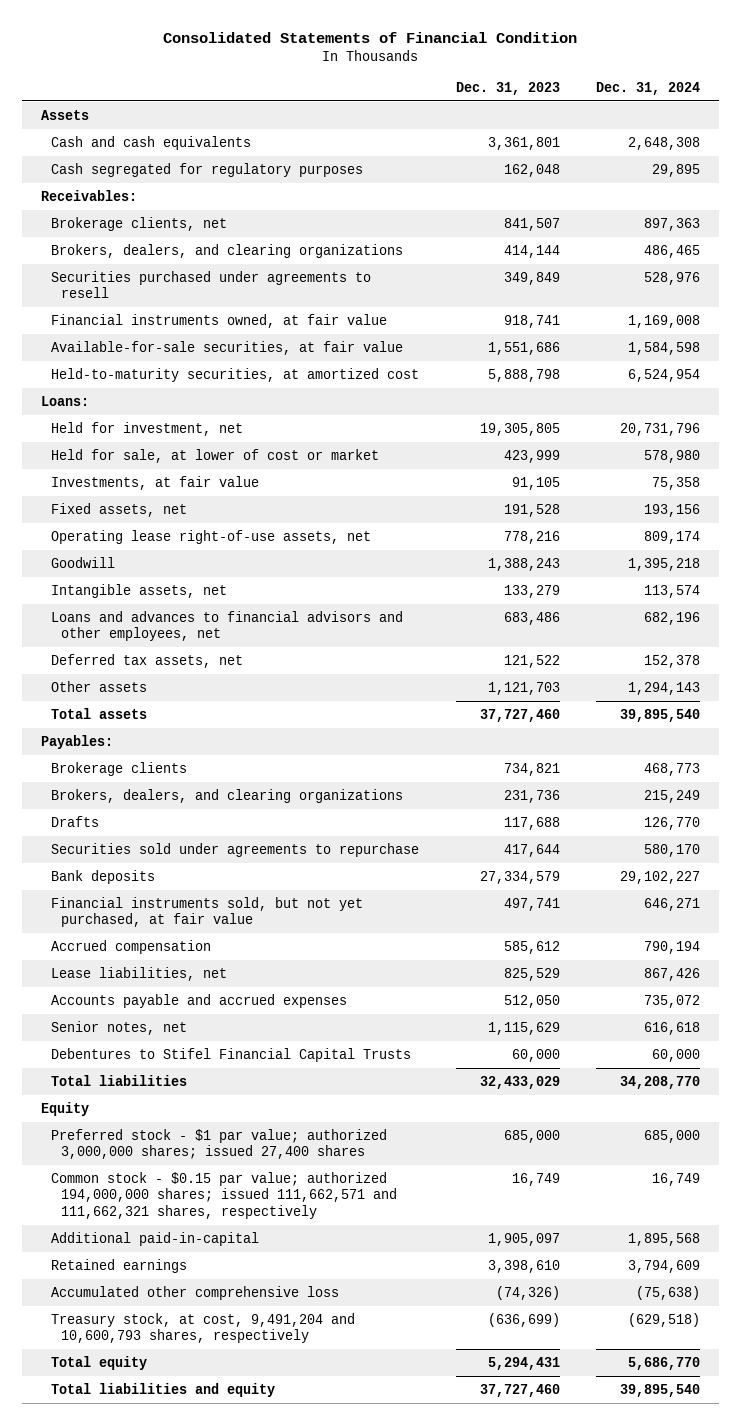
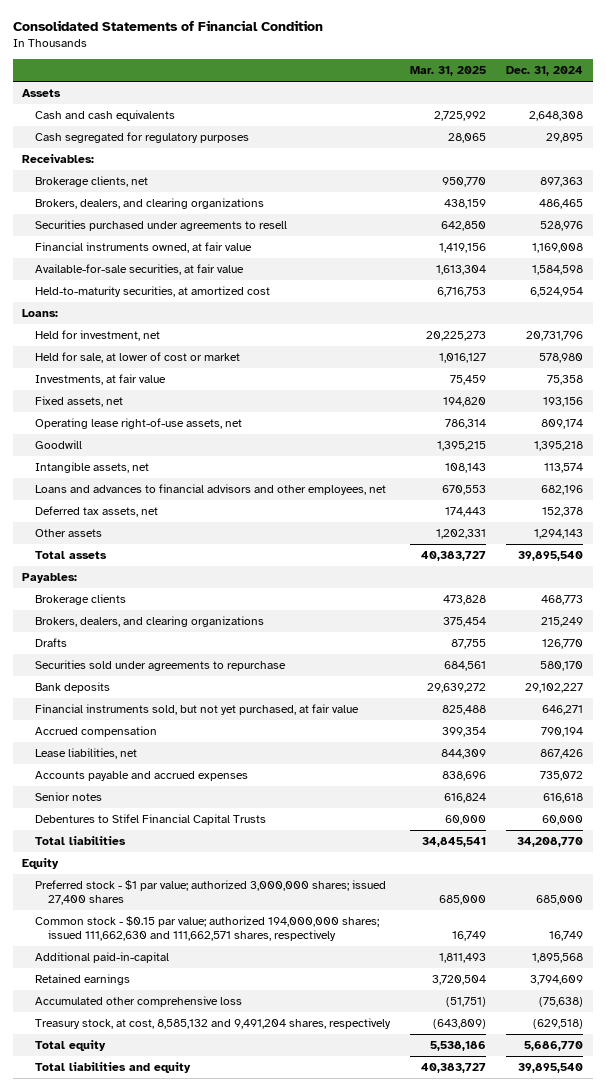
[455,81,560,95] Dec. 31, 2023 -> none
none -> [410,66,487,77] Mar. 31, 2025
[51,1020,188,1035] Senior notes, net -> [35,792,103,802] Senior notes
[51,1171,398,1219] Common stock - $0.15 par value; authorized 194,000,000 shares; issued 111,662,571 and 111,662,321 shares, respectively -> [35,916,380,942] Common stock - $0.15 par value; authorized 194,000,000 shares; issued 111,662,630 and 111,662,571 shares, respectively
[51,1312,356,1344] Treasury stock, at cost, 9,491,204 and 10,600,793 shares, respectively -> [35,1018,392,1030] Treasury stock, at cost, 8,585,132 and 9,491,204 shares, respectively

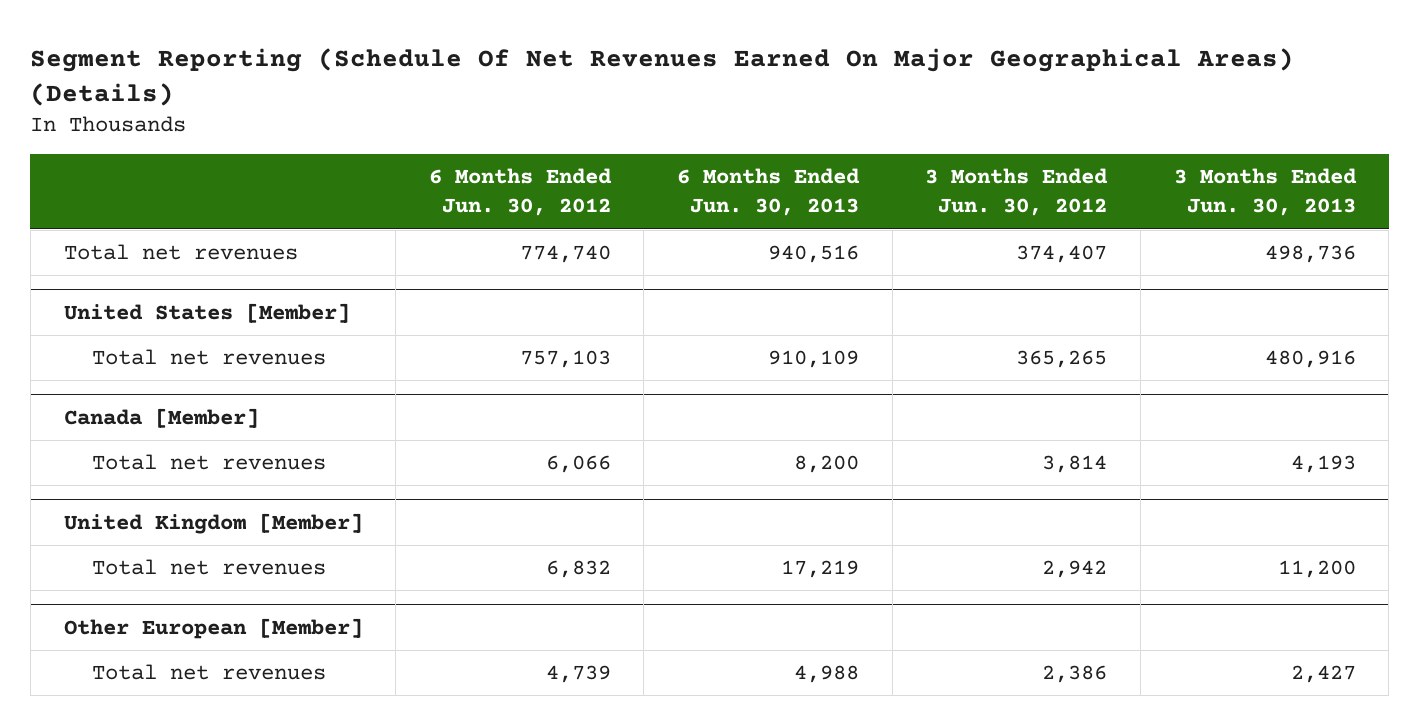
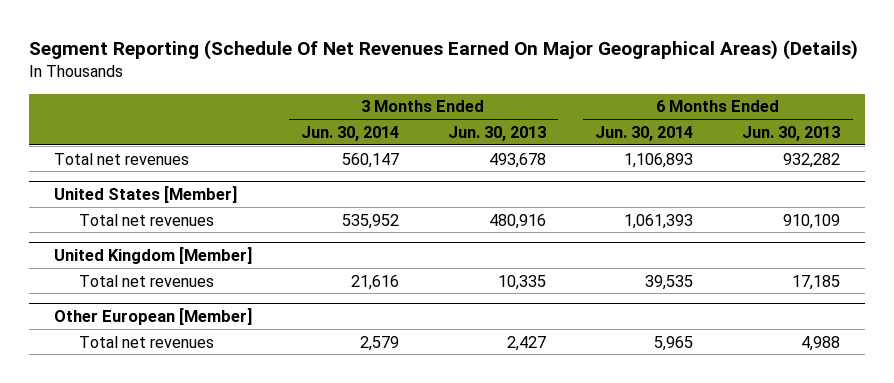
[428,168,612,217] 6 Months Ended Jun. 30, 2012 -> none
[925,168,1109,217] 3 Months Ended Jun. 30, 2012 -> none
none -> [300,125,399,141] Jun. 30, 2014
none -> [595,125,694,141] Jun. 30, 2014
[768,245,860,264] 940,516 -> [783,152,841,168] 932,282
[1264,245,1356,264] 498,736 -> [489,152,547,168] 493,678
[63,407,259,428] Canada [Member] -> none
[92,454,327,471] Total net revenues -> none
[781,560,860,579] 17,219 -> [792,274,841,290] 17,185
[1277,560,1356,579] 11,200 -> [498,274,547,290] 10,335

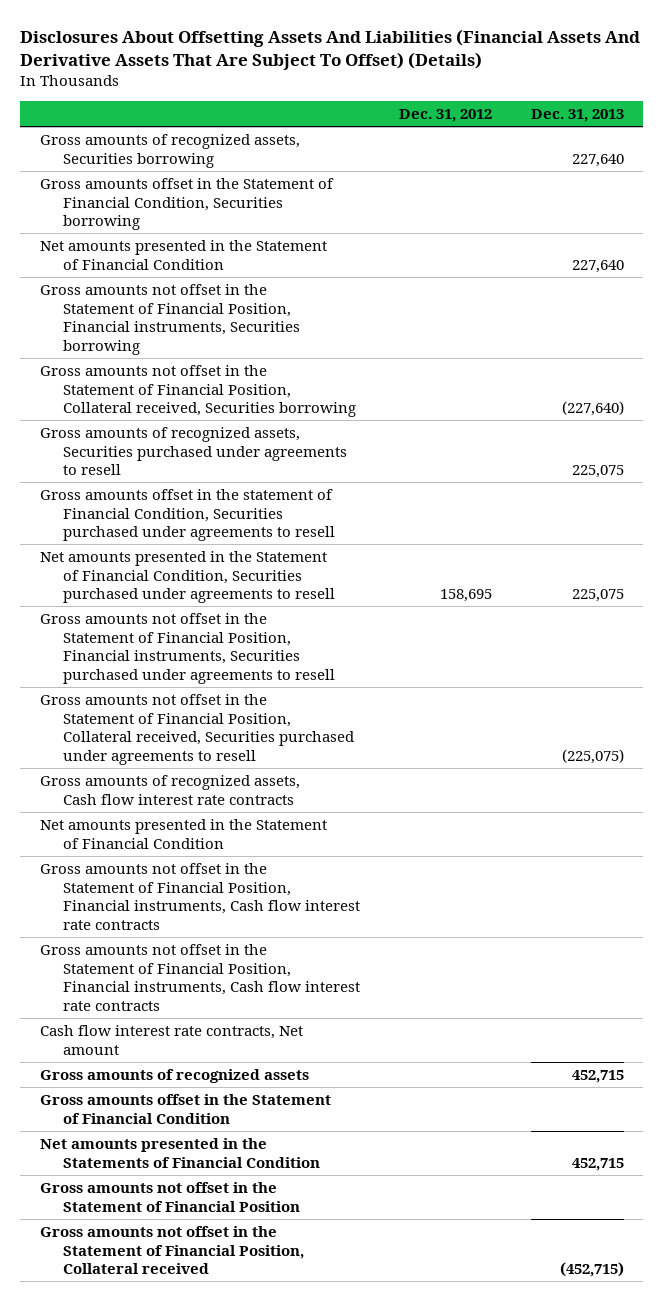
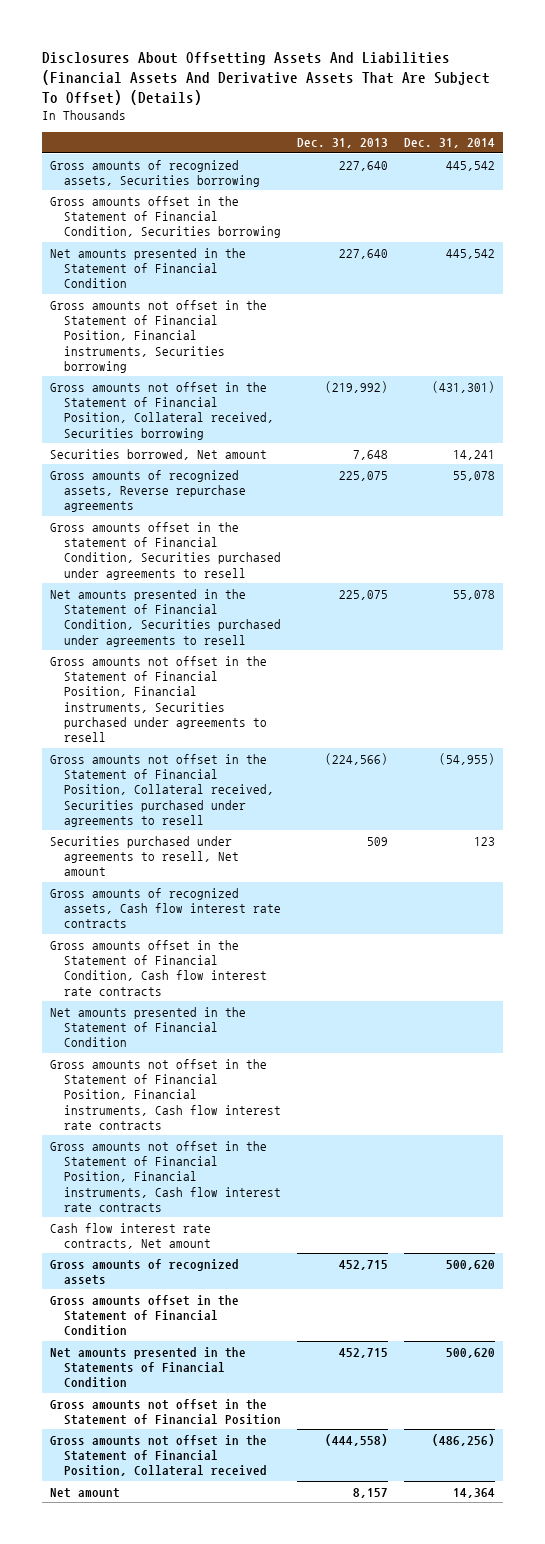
[398,109,492,123] Dec. 31, 2012 -> none
none -> [404,138,496,149] Dec. 31, 2014
[561,401,624,417] (227,640) -> [324,380,388,393] (219,992)
none -> [50,448,268,460] Securities borrowed, Net amount
[39,426,347,476] Gross amounts of recognized assets, Securities purchased under agreements to resell -> [50,469,246,513] Gross amounts of recognized assets, Reverse repurchase agreements
[561,749,624,765] (225,075) -> [324,752,388,765] (224,566)
none -> [50,835,239,877] Securities purchased under agreements to resell, Net amount
none -> [50,939,267,996] Gross amounts offset in the Statement of Financial Condition, Cash flow interest rate contracts
[559,1262,624,1278] (452,715) -> [324,1433,388,1446] (444,558)
none -> [50,1487,121,1498] Net amount

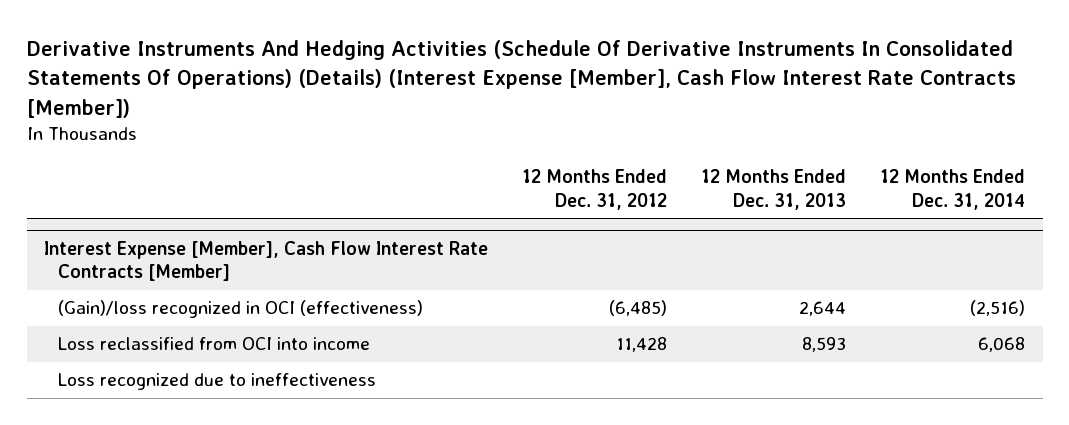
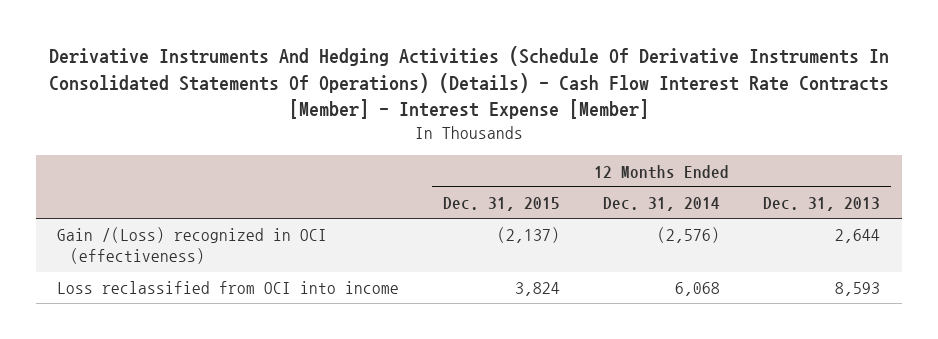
[26,40,1016,118] Derivative Instruments And Hedging Activities (Schedule Of Derivative Instruments In Consolidated Statements Of Operations) (Details) (Interest Expense [Member], Cash Flow Interest Rate Contracts [Member]) -> [48,46,889,120] Derivative Instruments And Hedging Activities (Schedule Of Derivative Instruments In Consolidated Statements Of Operations) (Details) - Cash Flow Interest Rate Contracts [Member] - Interest Expense [Member]
[522,169,668,210] 12 Months Ended Dec. 31, 2012 -> none
none -> [442,196,560,211] Dec. 31, 2015
[43,241,488,282] Interest Expense [Member], Cash Flow Interest Rate Contracts [Member] -> none
[58,300,424,319] (Gain)/loss recognized in OCI (effectiveness) -> [57,227,328,265] Gain /(Loss) recognized in OCI (effectiveness)
[970,300,1026,317] (2,516) -> [657,227,721,244] (2,576)
[58,373,377,391] Loss recognized due to ineffectiveness -> none

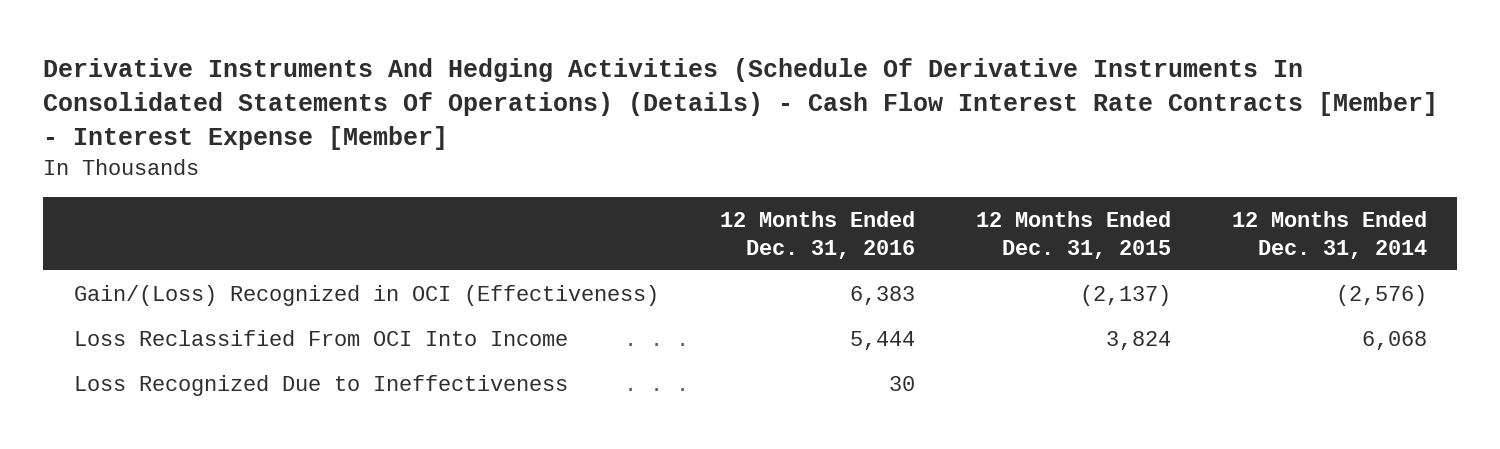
[763,196,881,211] Dec. 31, 2013 -> none
none -> [719,210,915,259] 12 Months Ended Dec. 31, 2016
[57,227,328,265] Gain /(Loss) recognized in OCI (effectiveness) -> [73,284,659,306] Gain/(Loss) Recognized in OCI (Effectiveness)
[57,281,400,295] Loss reclassified from OCI into income -> [73,329,568,346] Loss Reclassified From OCI Into Income
none -> [73,374,568,396] Loss Recognized Due to Ineffectiveness

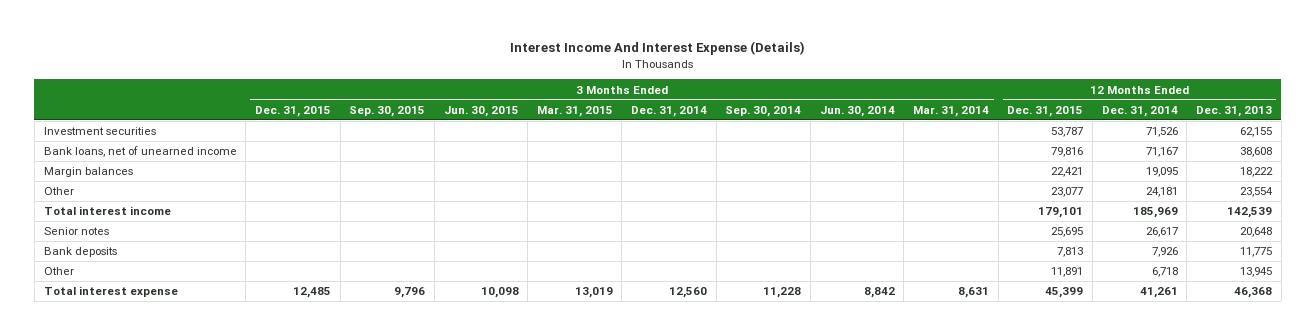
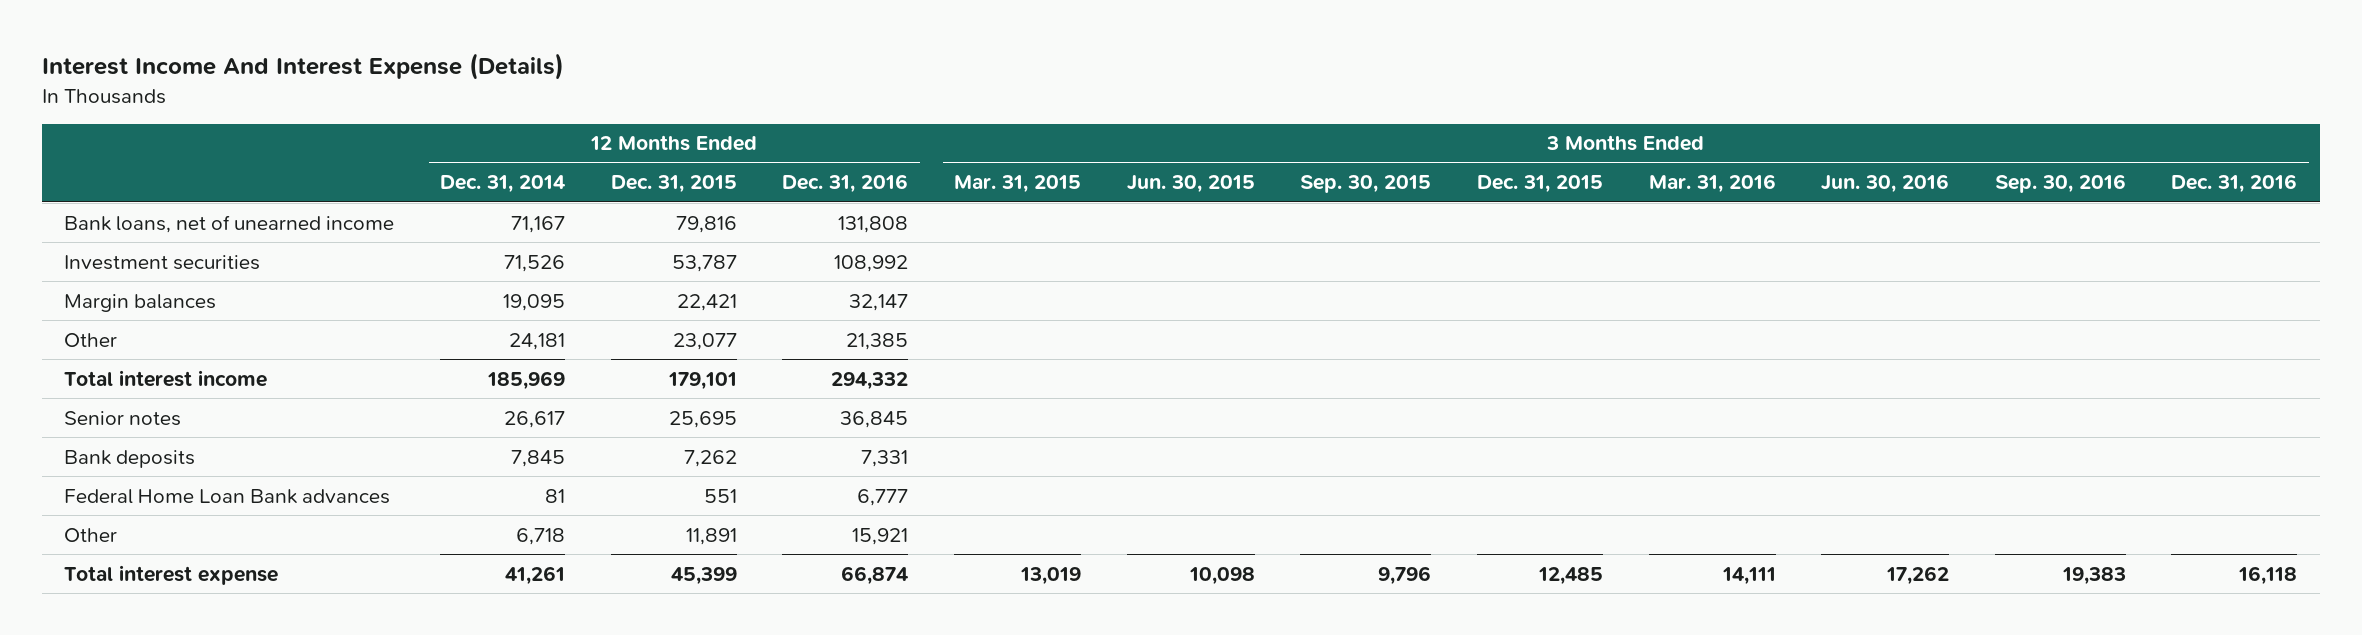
[631,105,708,117] Dec. 31, 2014 -> none
[725,105,802,117] Sep. 30, 2014 -> none
[819,105,895,117] Jun. 30, 2014 -> none
[913,105,990,117] Mar. 31, 2014 -> none
[1195,105,1272,117] Dec. 31, 2013 -> none
none -> [782,174,909,194] Dec. 31, 2016
none -> [1648,174,1776,194] Mar. 31, 2016
none -> [1821,174,1950,194] Jun. 30, 2016
none -> [1994,174,2126,194] Sep. 30, 2016
none -> [2171,174,2298,194] Dec. 31, 2016
[43,127,156,136] Investment securities -> [64,254,261,270] Investment securities
[1057,247,1084,258] 7,813 -> [683,449,737,467] 7,262
[1151,247,1178,258] 7,926 -> [511,449,566,467] 7,845
none -> [64,488,391,504] Federal Home Loan Bank advances

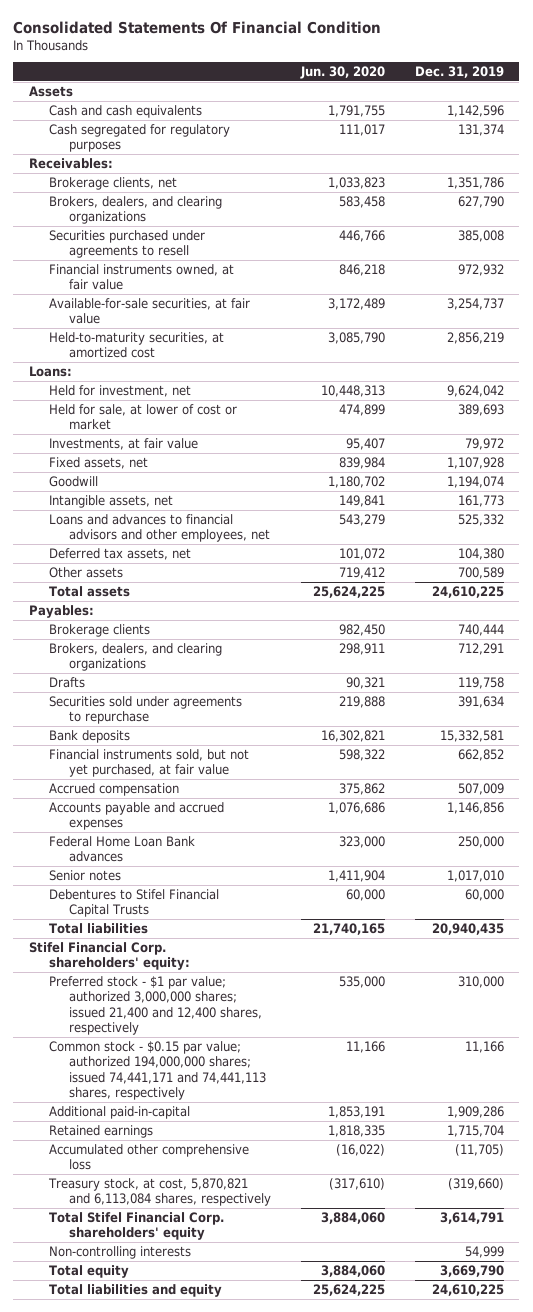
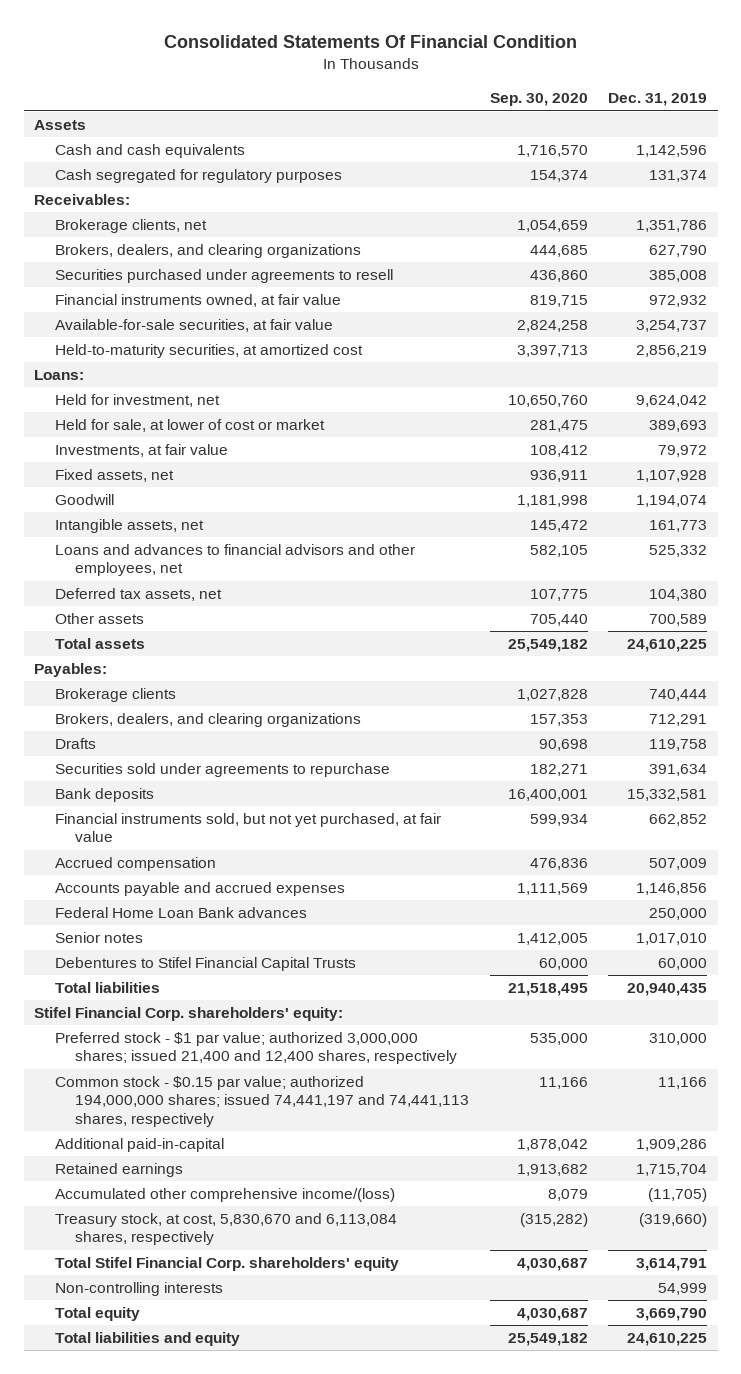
[300,66,386,80] Jun. 30, 2020 -> none
none -> [489,93,588,107] Sep. 30, 2020
[48,1040,266,1101] Common stock - $0.15 par value; authorized 194,000,000 shares; issued 74,441,171 and 74,441,113 shares, respectively -> [54,1076,470,1127] Common stock - $0.15 par value; authorized 194,000,000 shares; issued 74,441,197 and 74,441,113 shares, respectively
[48,1143,249,1171] Accumulated other comprehensive loss -> [54,1188,395,1203] Accumulated other comprehensive income/(loss)
[47,1177,271,1207] Treasury stock, at cost, 5,870,821 and 6,113,084 shares, respectively -> [54,1213,397,1246] Treasury stock, at cost, 5,830,670 and 6,113,084 shares, respectively

